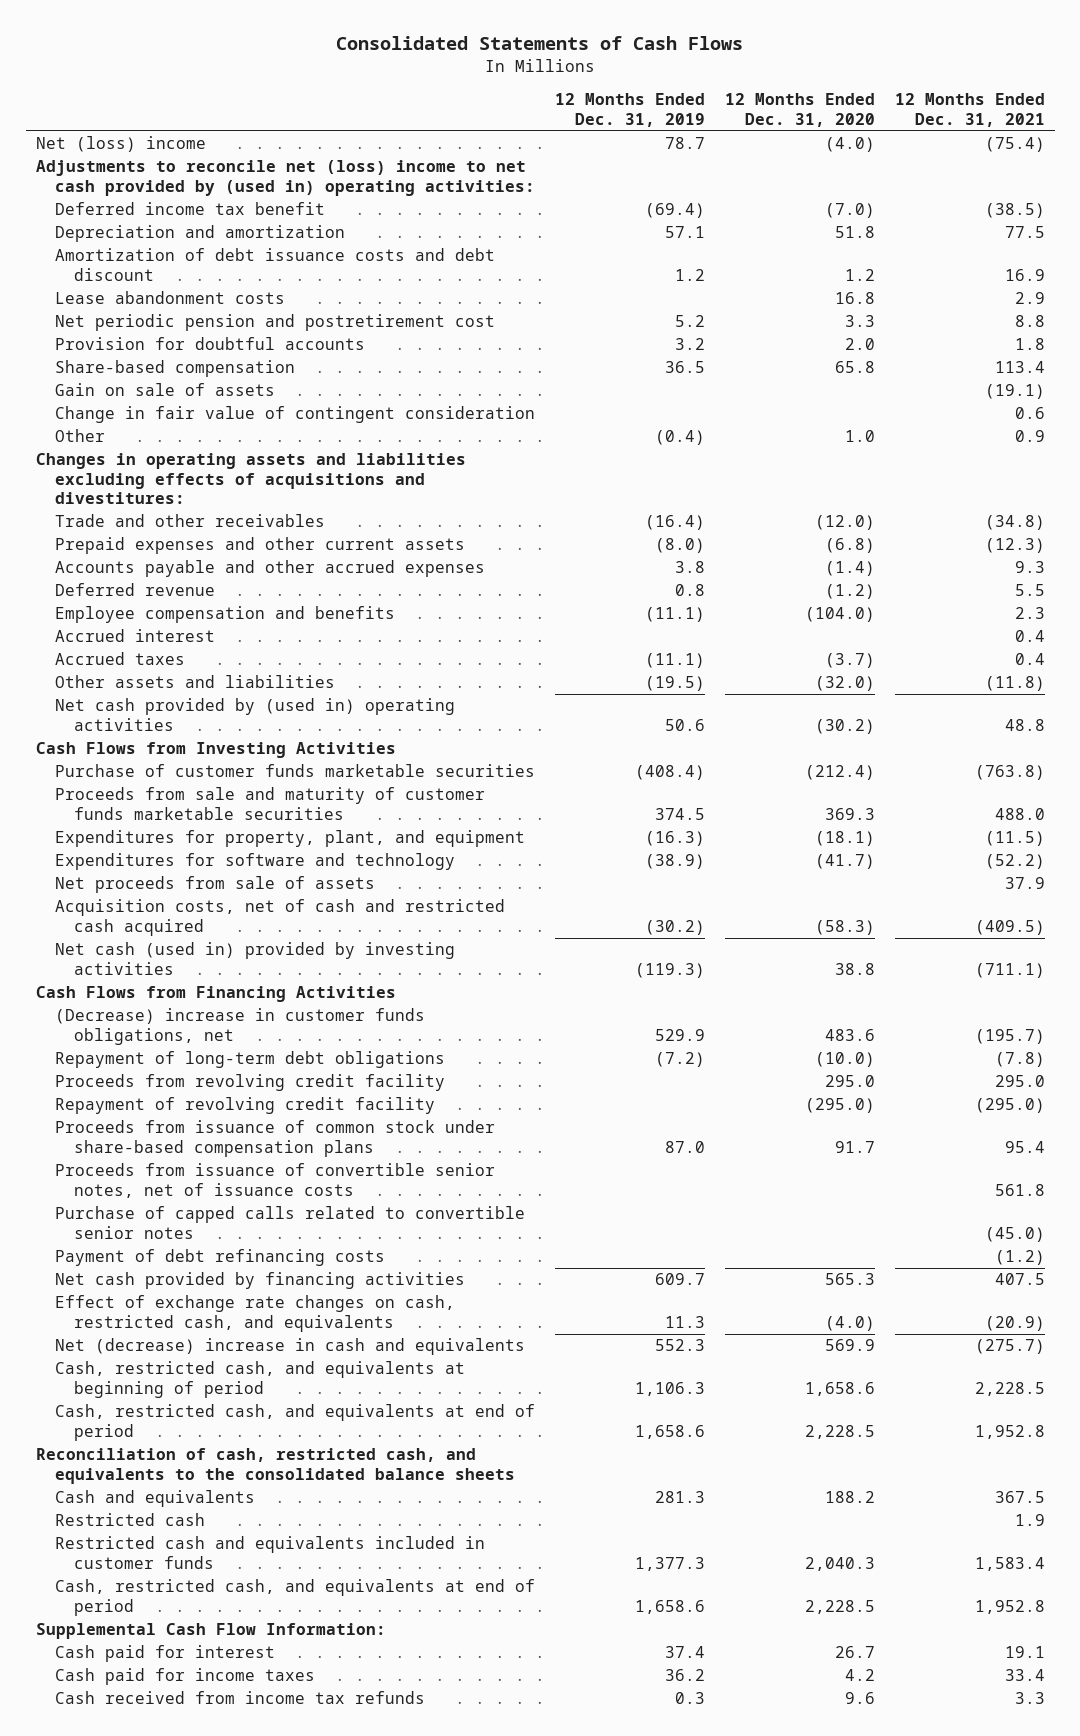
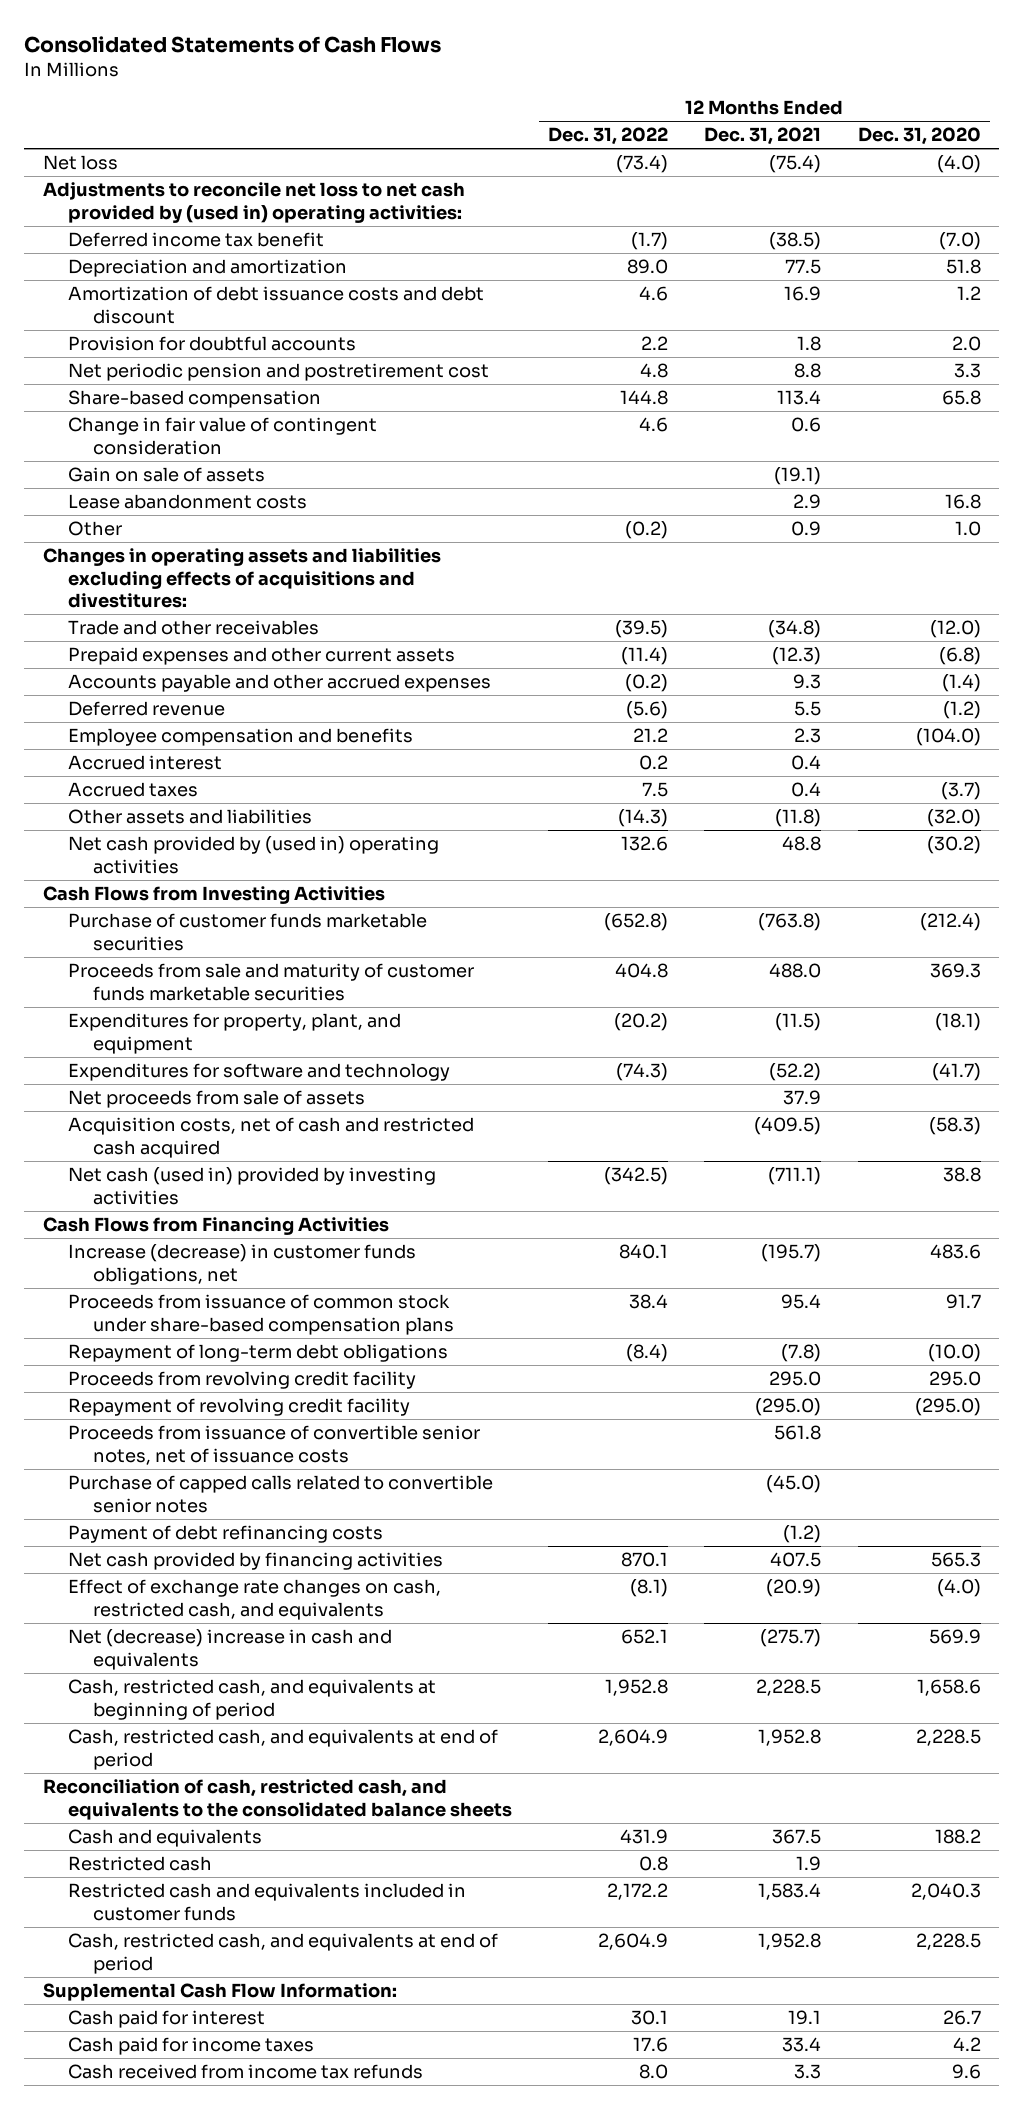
[554,93,705,127] 12 Months Ended Dec. 31, 2019 -> none
none -> [548,127,669,146] Dec. 31, 2022
[35,136,206,153] Net (loss) income -> [42,155,118,171] Net loss
[35,160,535,196] Adjustments to reconcile net (loss) income to net cash provided by (used in) operating activities: -> [42,182,465,223] Adjustments to reconcile net loss to net cash provided by (used in) operating activities:
[54,314,495,332] Net periodic pension and postretirement cost -> [67,363,489,382] Net periodic pension and postretirement cost
[54,383,275,397] Gain on sale of assets -> [67,467,265,483] Gain on sale of assets
[54,291,285,305] Lease abandonment costs -> [67,494,307,510] Lease abandonment costs
[54,1008,425,1045] (Decrease) increase in customer funds obligations, net -> [67,1244,416,1285] Increase (decrease) in customer funds obligations, net
[54,1120,495,1157] Proceeds from issuance of common stock under share-based compensation plans -> [67,1294,454,1335] Proceeds from issuance of common stock under share-based compensation plans

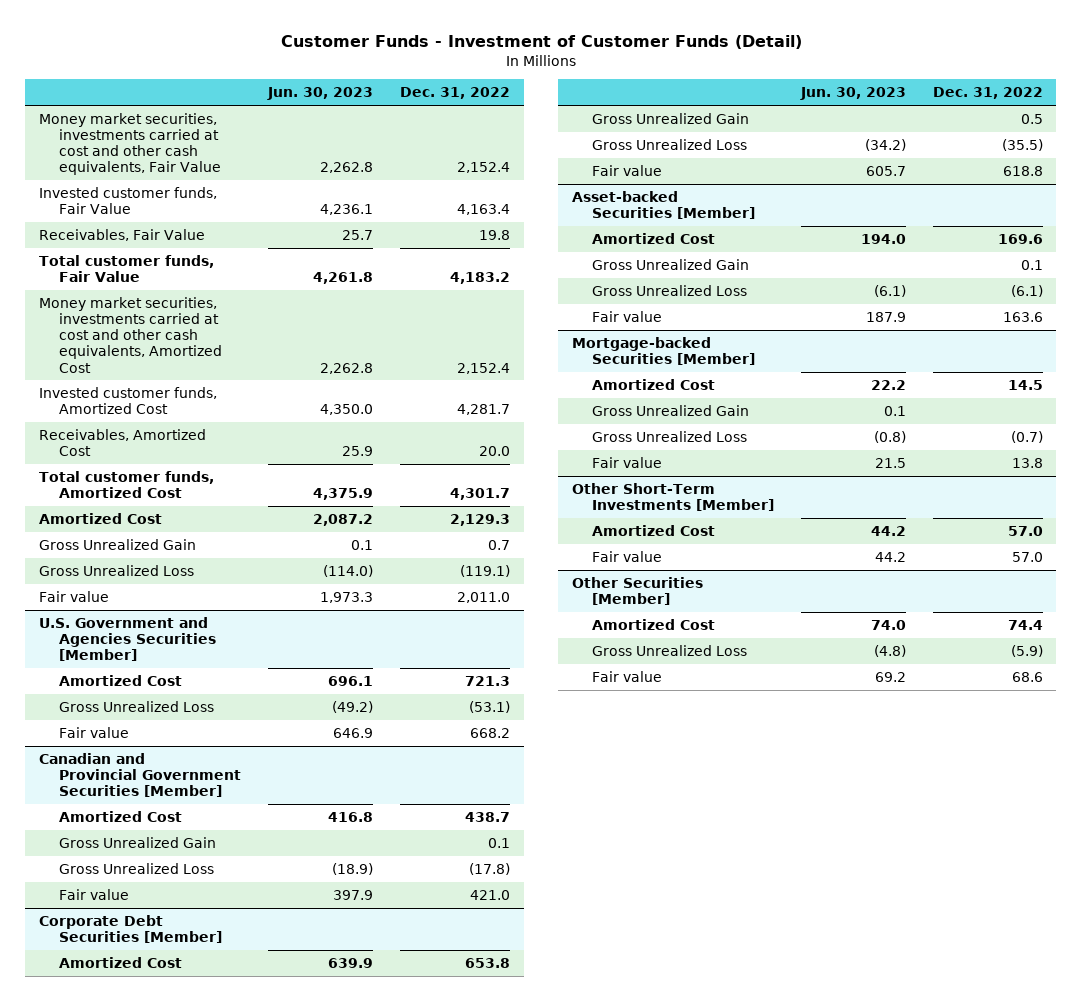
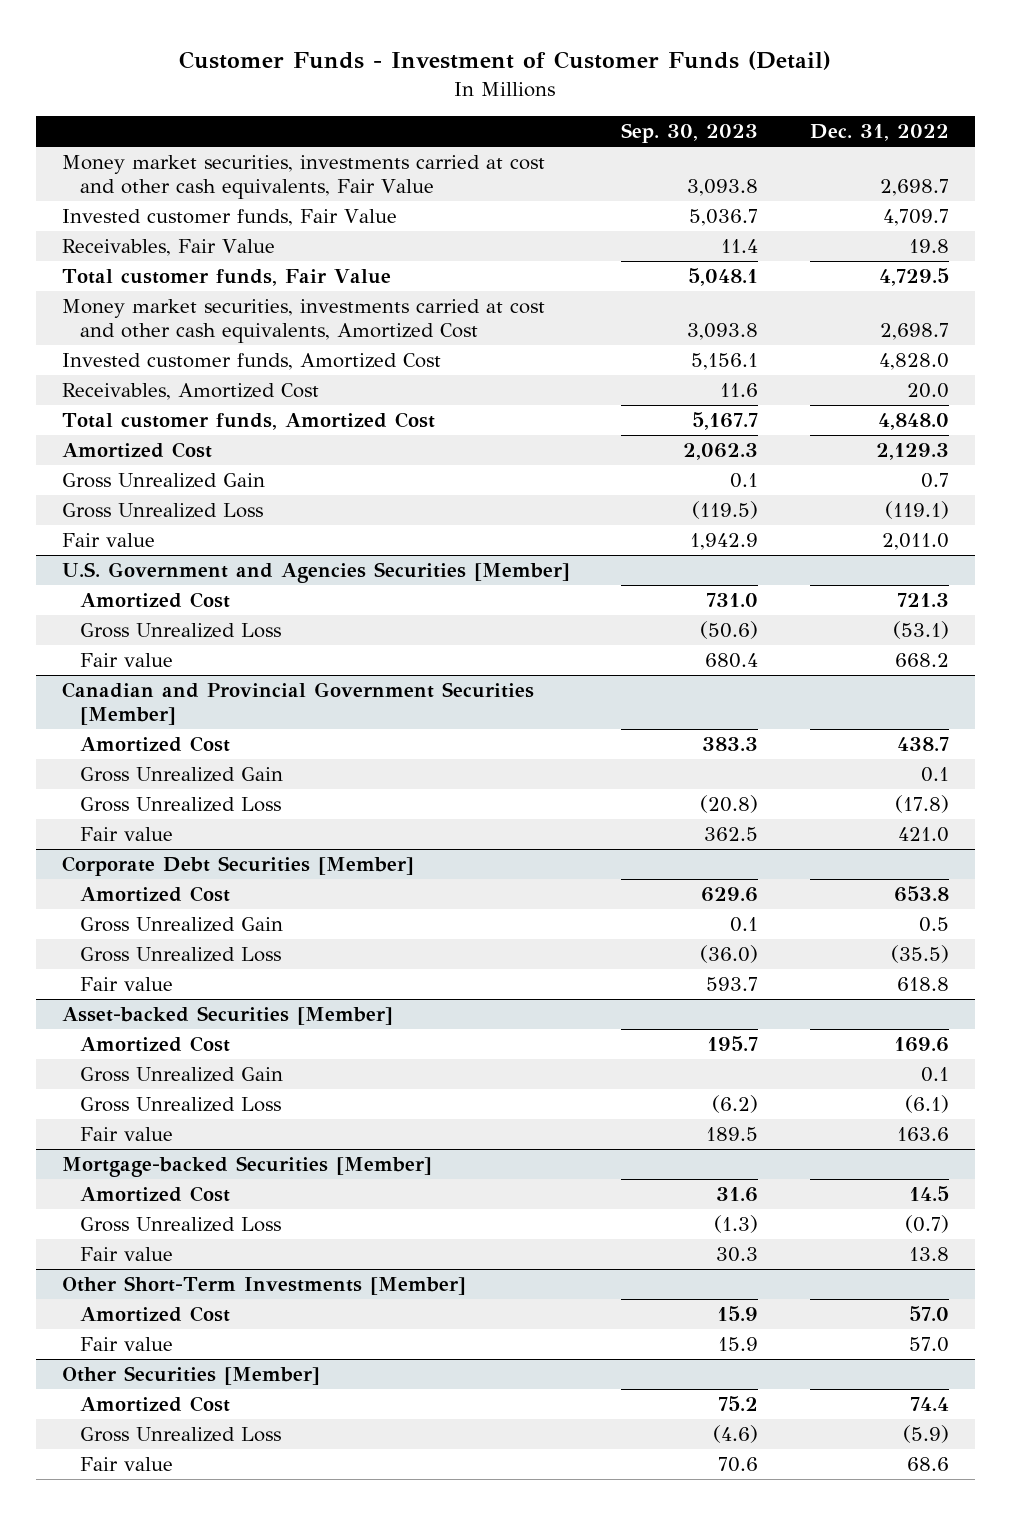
[267,87,374,101] Jun. 30, 2023 -> none
none -> [621,123,759,144] Sep. 30, 2023
[457,162,511,174] 2,152.4 -> [879,179,949,197] 2,698.7
[457,204,511,216] 4,163.4 -> [882,209,949,227] 4,709.7
[450,272,511,285] 4,183.2 -> [878,268,949,287] 4,729.5
[457,362,511,374] 2,152.4 -> [879,323,949,341] 2,698.7
[457,404,511,416] 4,281.7 -> [878,353,949,371] 4,828.0
[450,488,511,501] 4,301.7 -> [877,413,949,431] 4,848.0
[592,404,750,416] Gross Unrealized Gain -> none

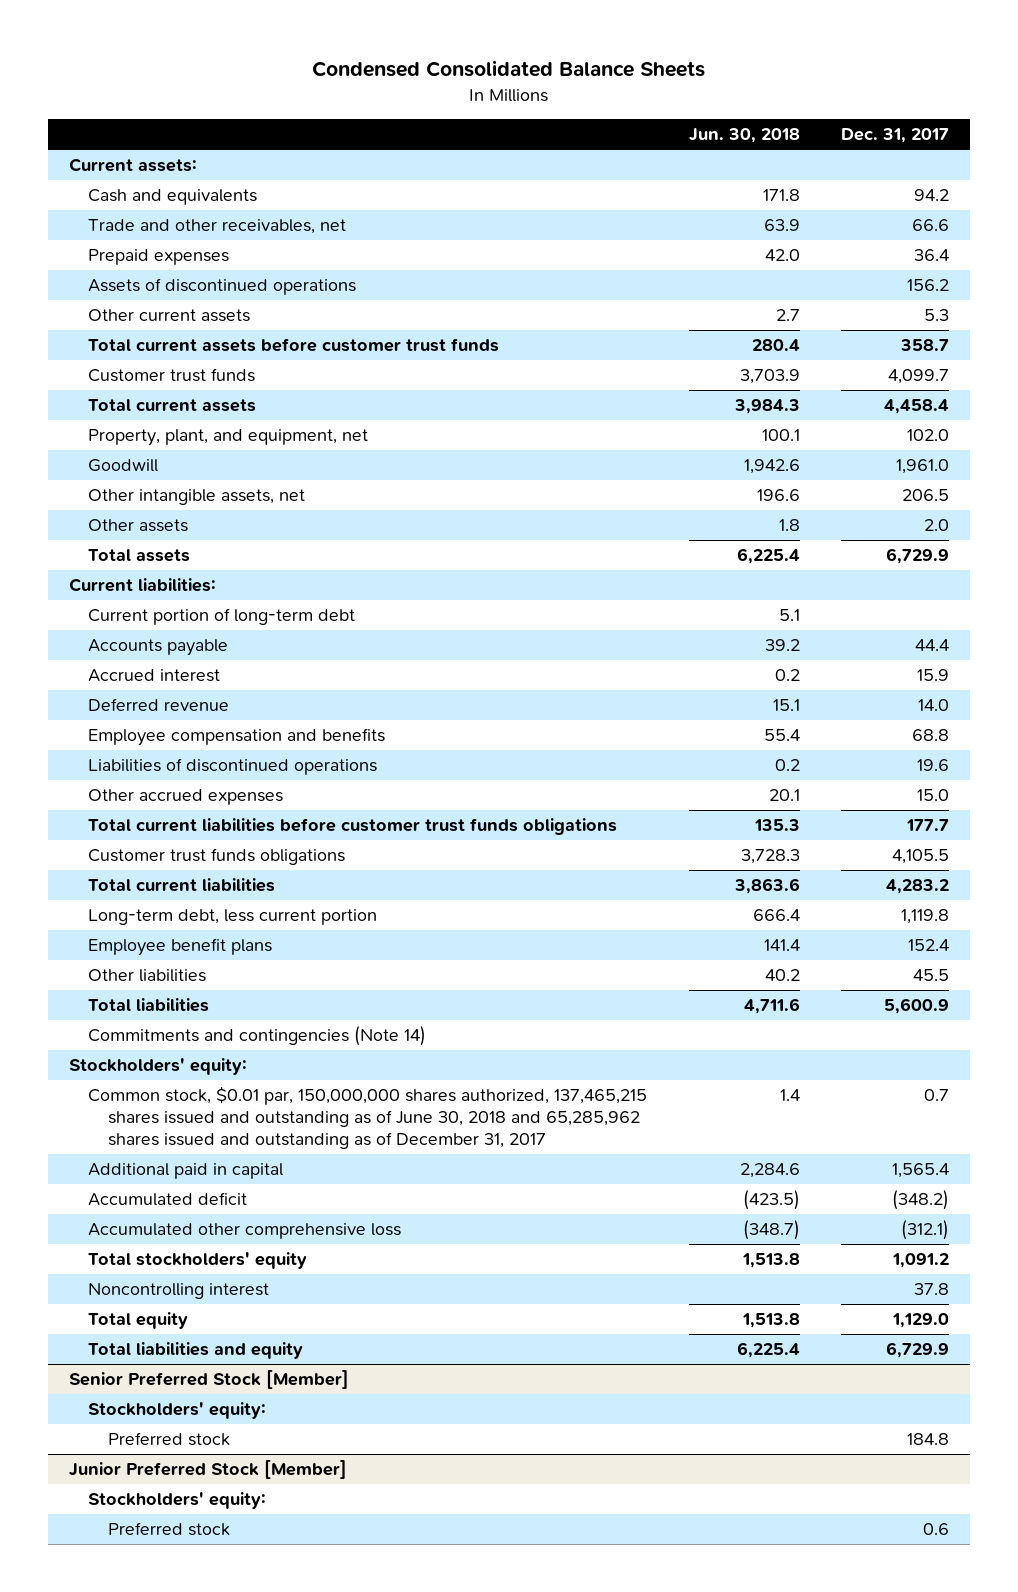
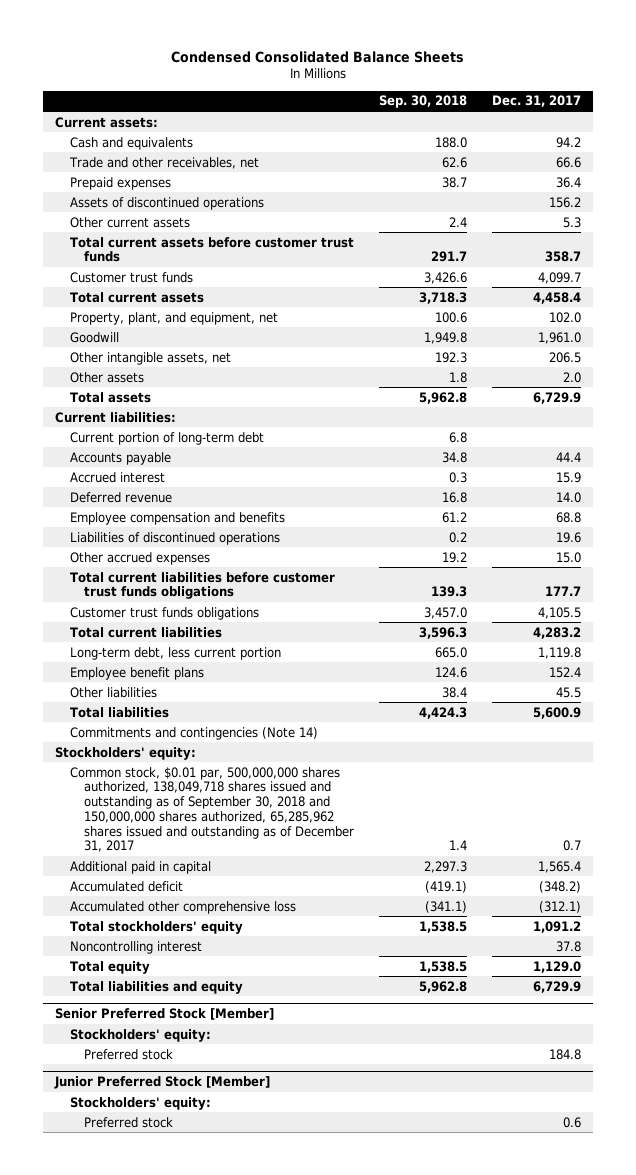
[688,128,800,144] Jun. 30, 2018 -> none
none -> [379,95,468,109] Sep. 30, 2018
[88,1086,648,1149] Common stock, $0.01 par, 150,000,000 shares authorized, 137,465,215 shares issued and outstanding as of June 30, 2018 and 65,285,962 shares issued and outstanding as of December 31, 2017 -> [69,766,355,853] Common stock, $0.01 par, 500,000,000 shares authorized, 138,049,718 shares issued and outstanding as of September 30, 2018 and 150,000,000 shares authorized, 65,285,962 shares issued and outstanding as of December 31, 2017

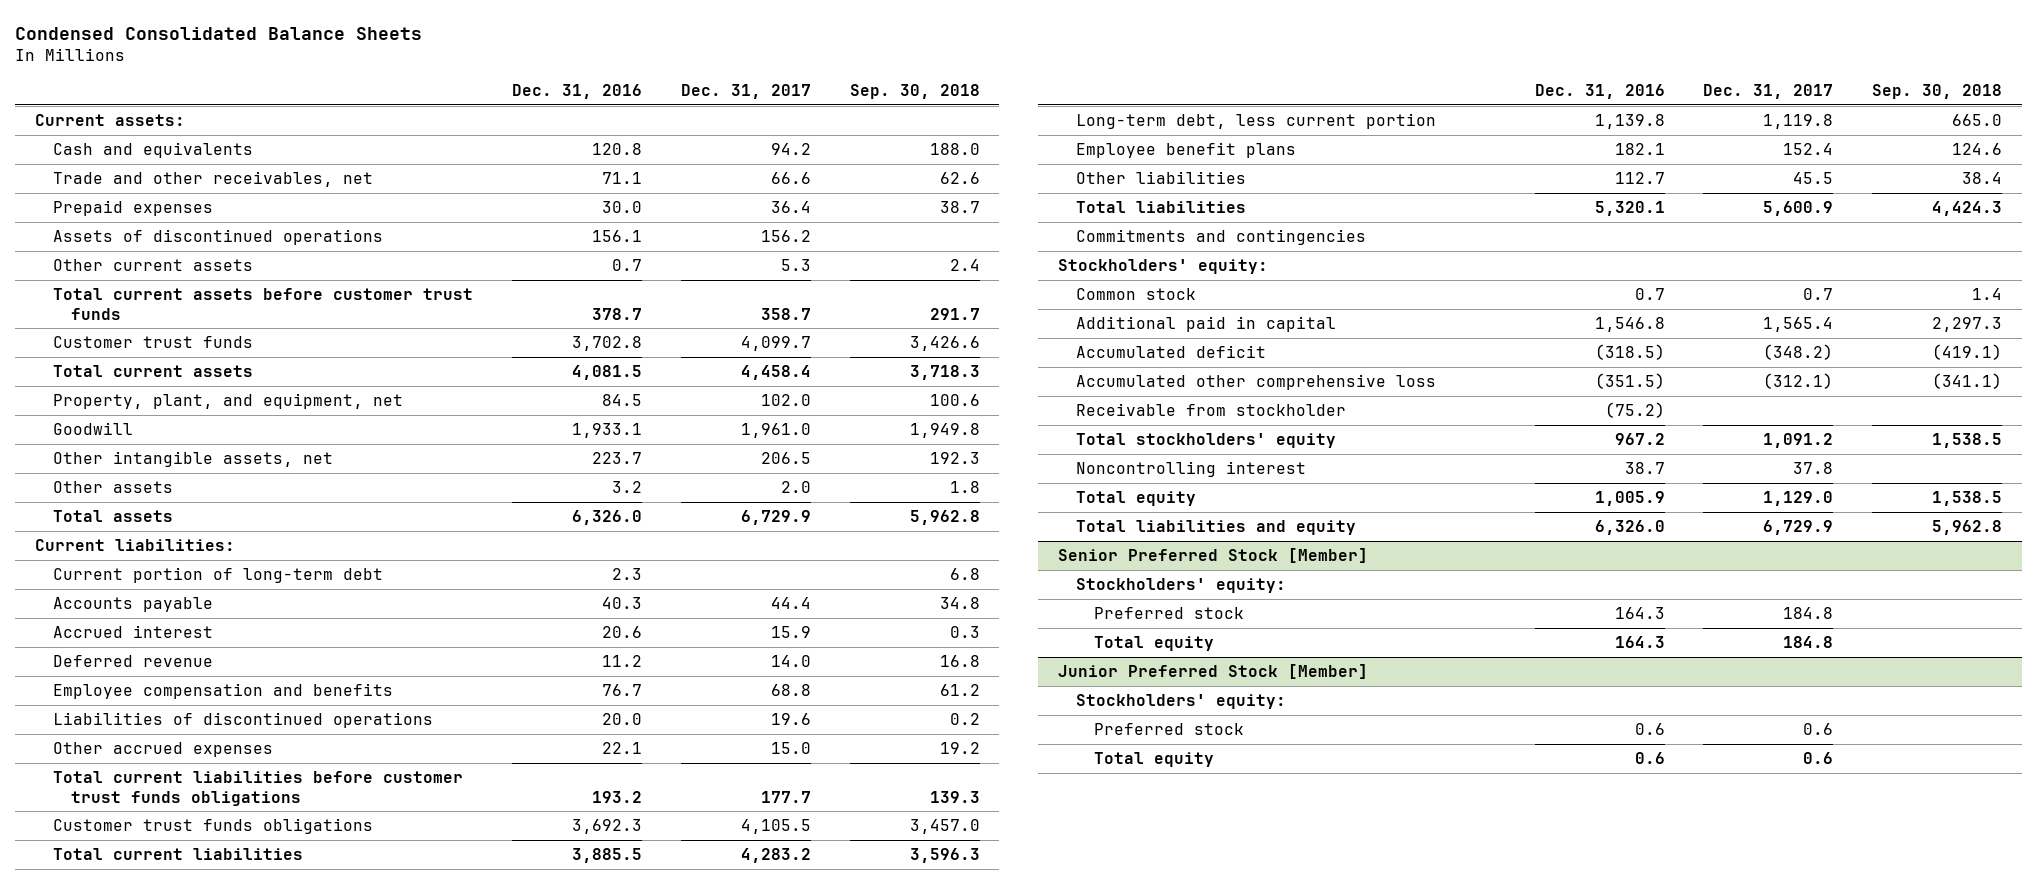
none -> [511,84,642,100] Dec. 31, 2016
[69,726,318,740] Commitments and contingencies (Note 14) -> [1075,228,1366,245] Commitments and contingencies
[69,766,355,853] Common stock, $0.01 par, 500,000,000 shares authorized, 138,049,718 shares issued and outstanding as of September 30, 2018 and 150,000,000 shares authorized, 65,285,962 shares issued and outstanding as of December 31, 2017 -> [1075,287,1196,300] Common stock
none -> [1075,402,1346,416] Receivable from stockholder
none -> [1093,635,1214,651] Total equity
none -> [1093,751,1214,767] Total equity

